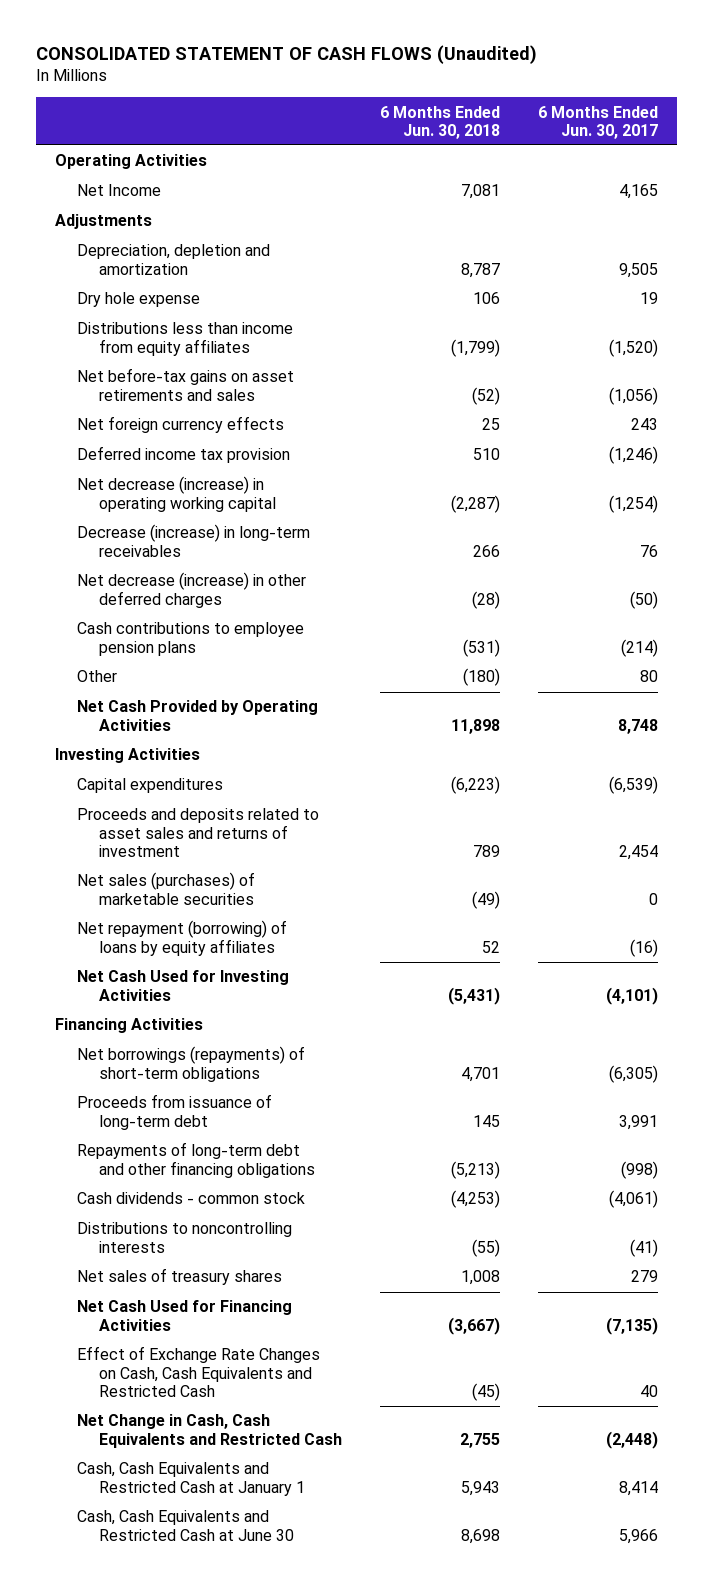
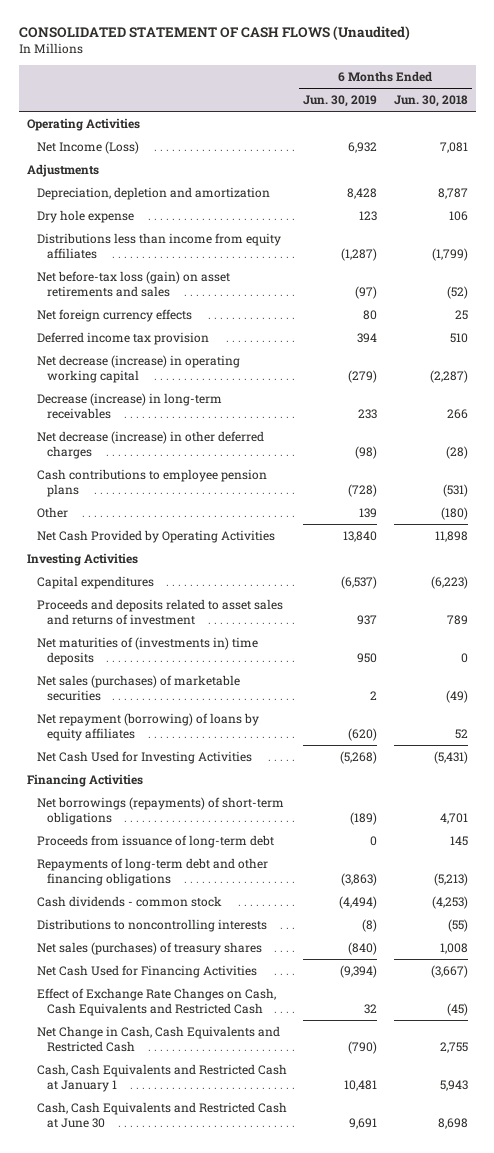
[538,105,659,139] 6 Months Ended Jun. 30, 2017 -> none
none -> [303,94,378,107] Jun. 30, 2019
[77,184,162,197] Net Income -> [36,140,139,154] Net Income (Loss)
[77,368,295,401] Net before-tax gains on asset retirements and sales -> [36,270,230,297] Net before-tax loss (gain) on asset retirements and sales
none -> [36,636,258,665] Net maturities of (investments in) time deposits
[77,1268,283,1286] Net sales of treasury shares -> [36,941,262,955] Net sales (purchases) of treasury shares

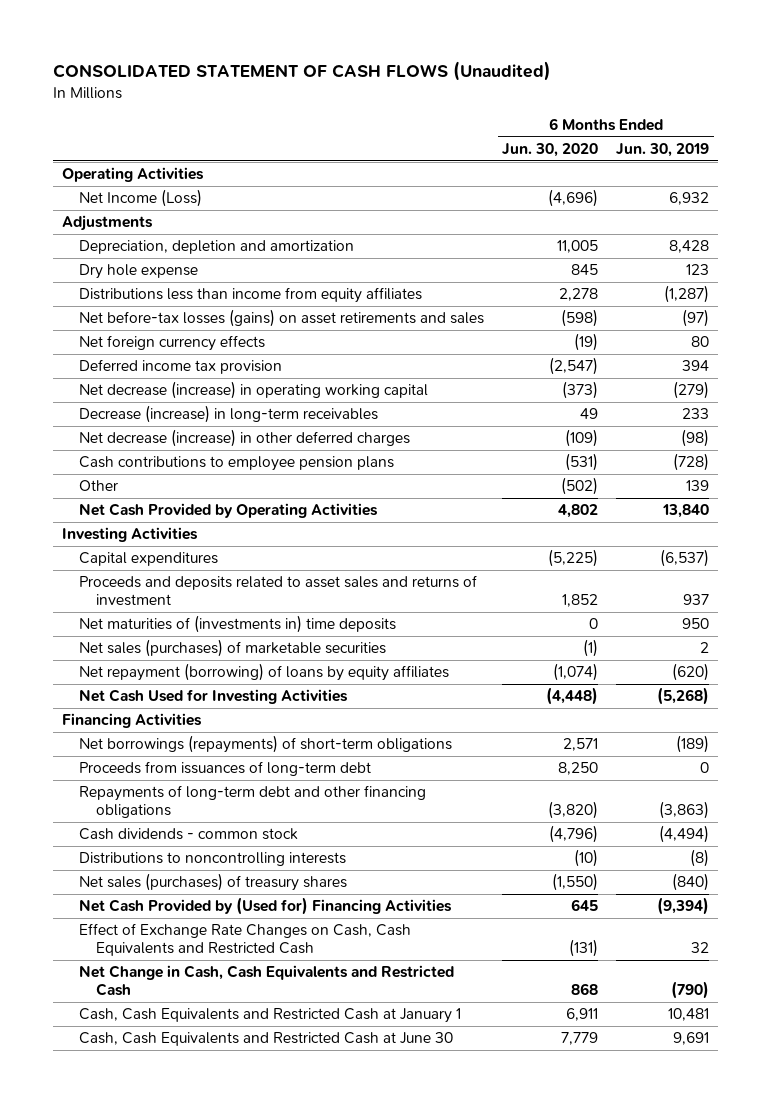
[393,94,468,107] Jun. 30, 2018 -> none
none -> [502,143,599,158] Jun. 30, 2020
[36,270,230,297] Net before-tax loss (gain) on asset retirements and sales -> [79,309,485,328] Net before-tax losses (gains) on asset retirements and sales
[36,834,274,848] Proceeds from issuance of long-term debt -> [79,761,372,777] Proceeds from issuances of long-term debt
[36,964,257,978] Net Cash Used for Financing Activities -> [79,897,453,916] Net Cash Provided by (Used for) Financing Activities

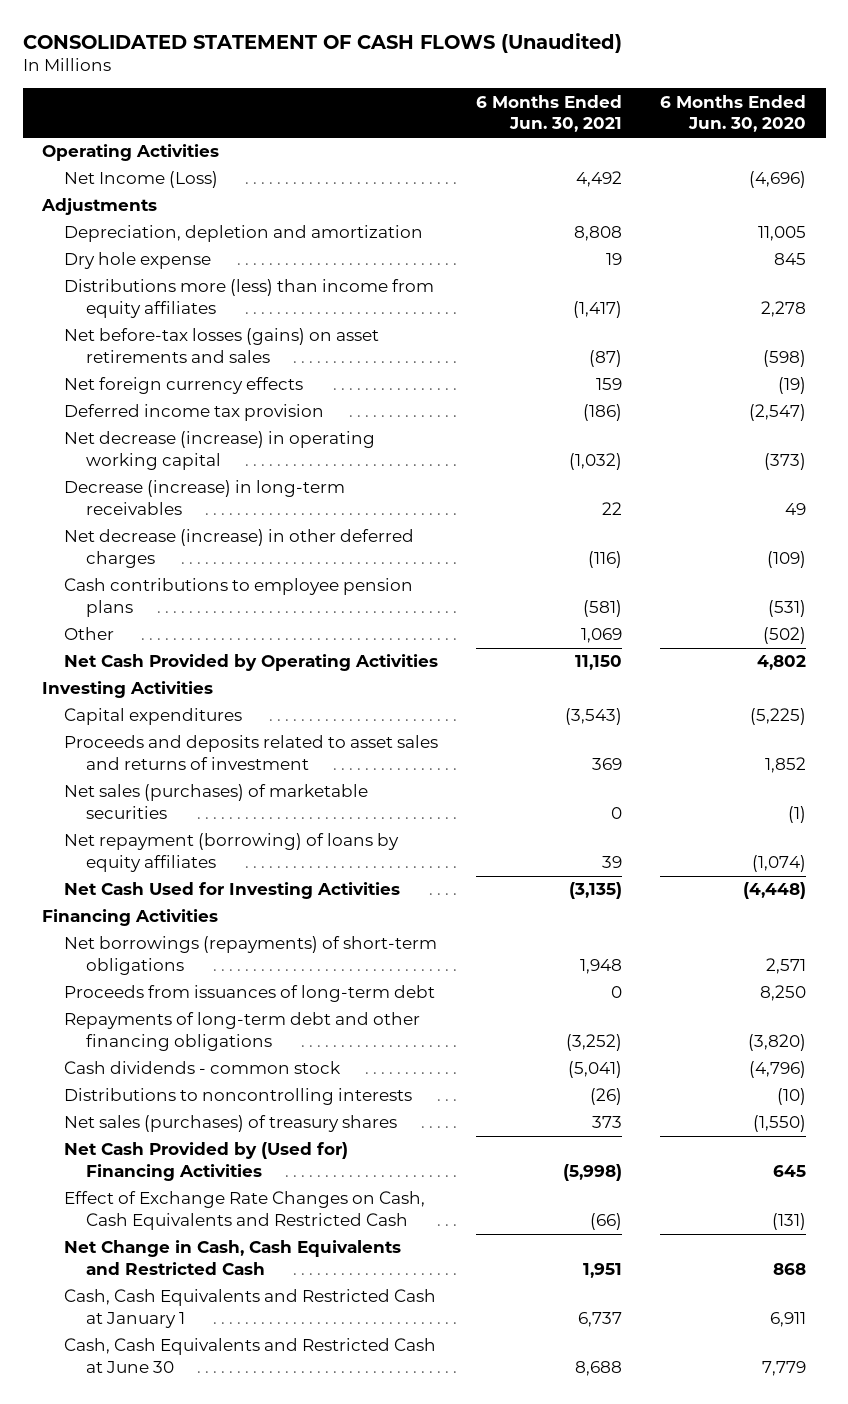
[616,143,710,158] Jun. 30, 2019 -> none
none -> [476,94,623,133] 6 Months Ended Jun. 30, 2021
[79,287,423,304] Distributions less than income from equity affiliates -> [63,279,434,319] Distributions more (less) than income from equity affiliates
[79,615,397,634] Net maturities of (investments in) time deposits -> none

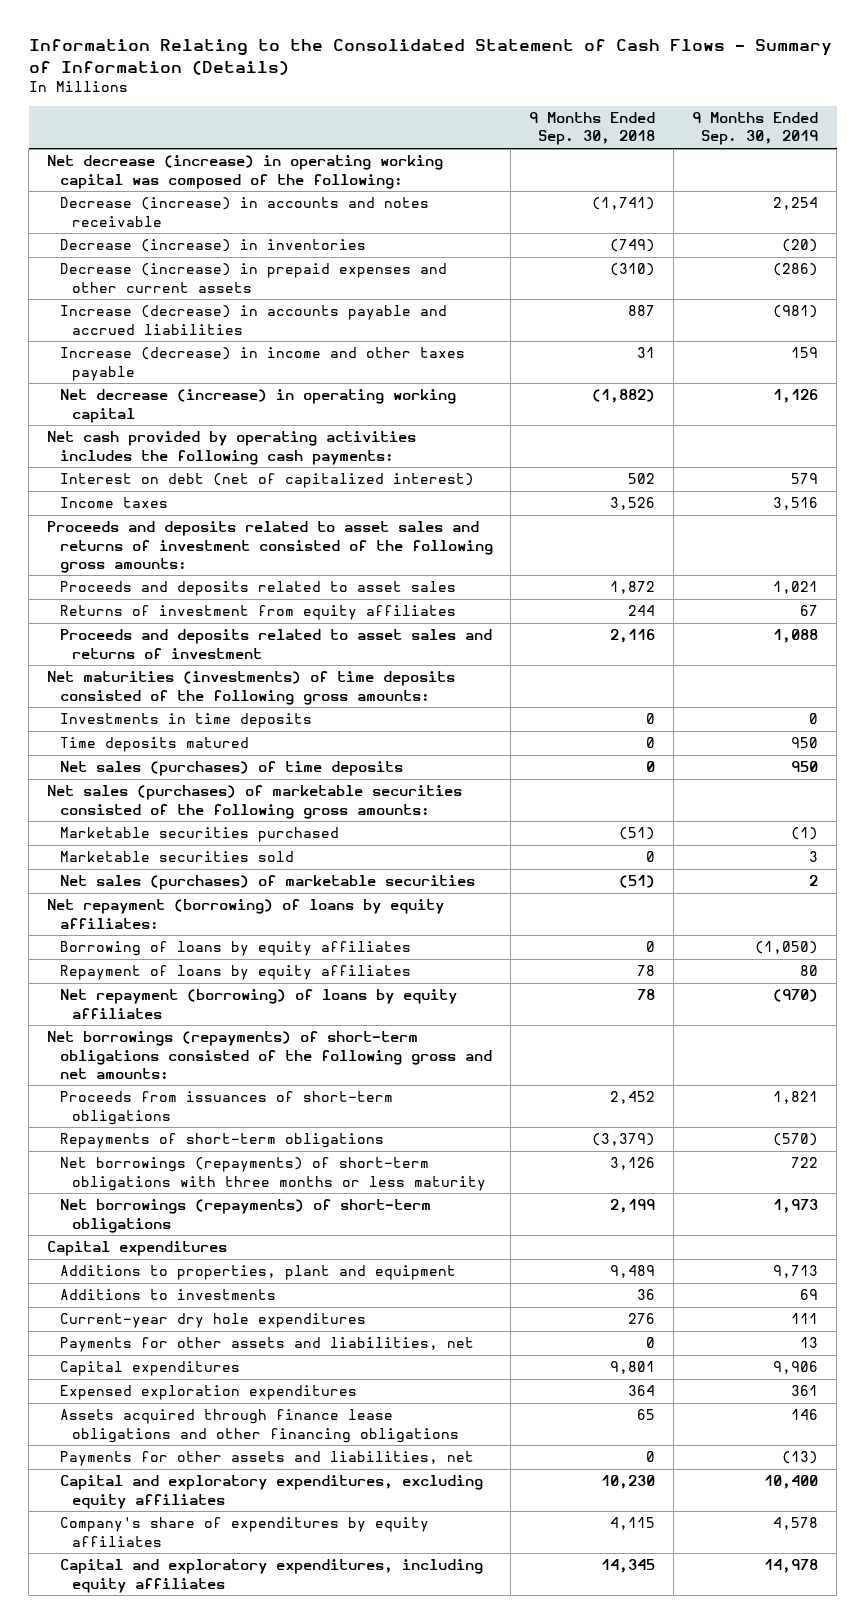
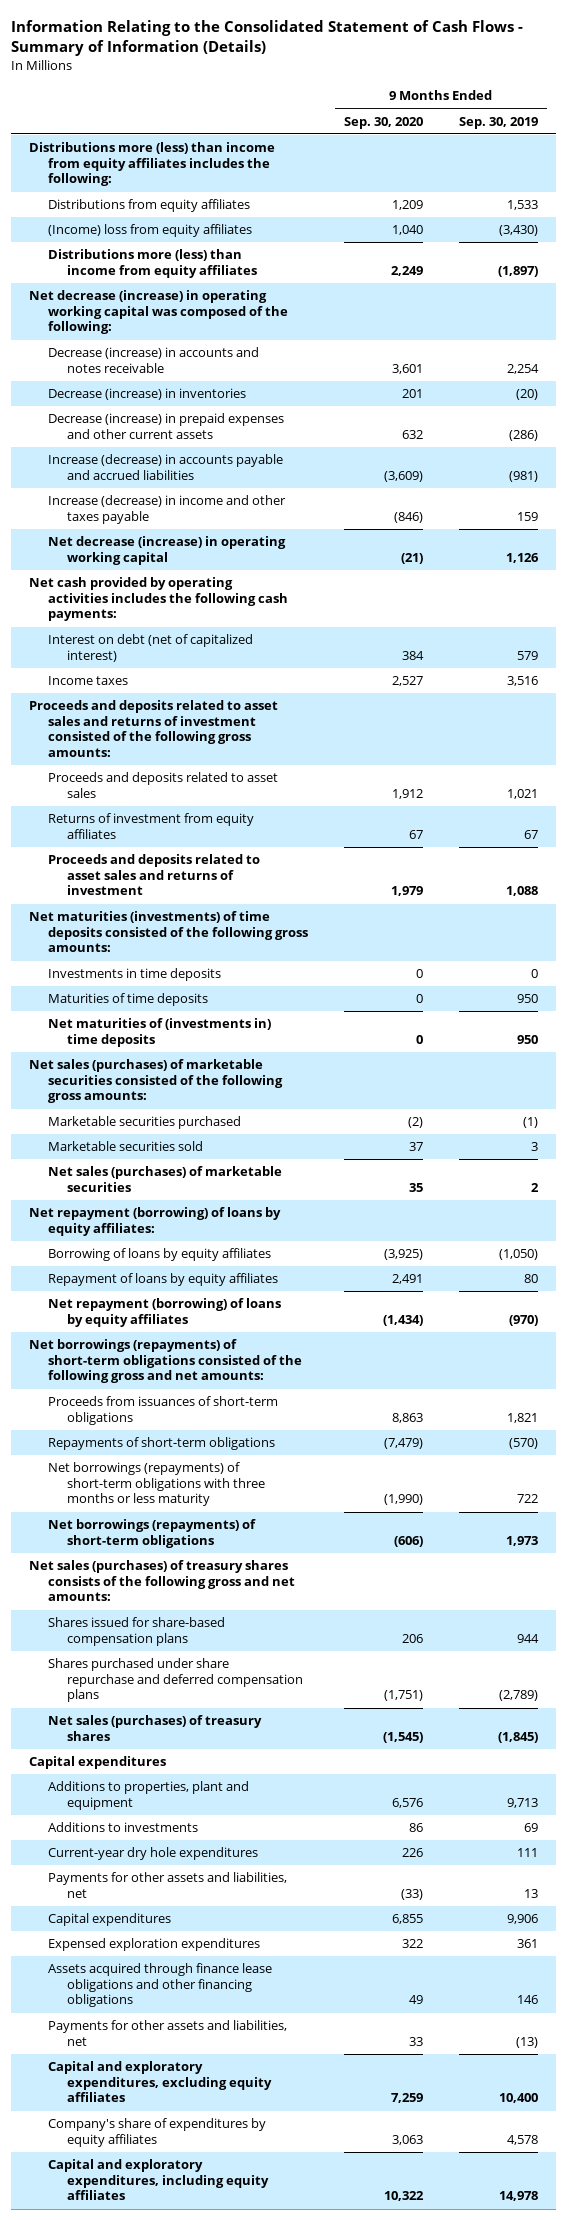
[529,112,656,146] 9 Months Ended Sep. 30, 2018 -> none
none -> [344,116,424,129] Sep. 30, 2020
none -> [29,142,276,187] Distributions more (less) than income from equity affiliates includes the following:
none -> [48,199,251,213] Distributions from equity affiliates
none -> [48,224,253,238] (Income) loss from equity affiliates
none -> [48,249,258,278] Distributions more (less) than income from equity affiliates
[59,737,249,753] Time deposits matured -> [48,993,209,1007] Maturities of time deposits
[59,761,403,777] Net sales (purchases) of time deposits -> [48,1018,272,1047] Net maturities of (investments in) time deposits
none -> [29,1560,296,1602] Net sales (purchases) of treasury shares consists of the following gross and net amounts:
none -> [48,1617,226,1646] Shares issued for share-based compensation plans
none -> [48,1658,304,1703] Shares purchased under share repurchase and deferred compensation plans
none -> [48,1715,263,1741] Net sales (purchases) of treasury shares

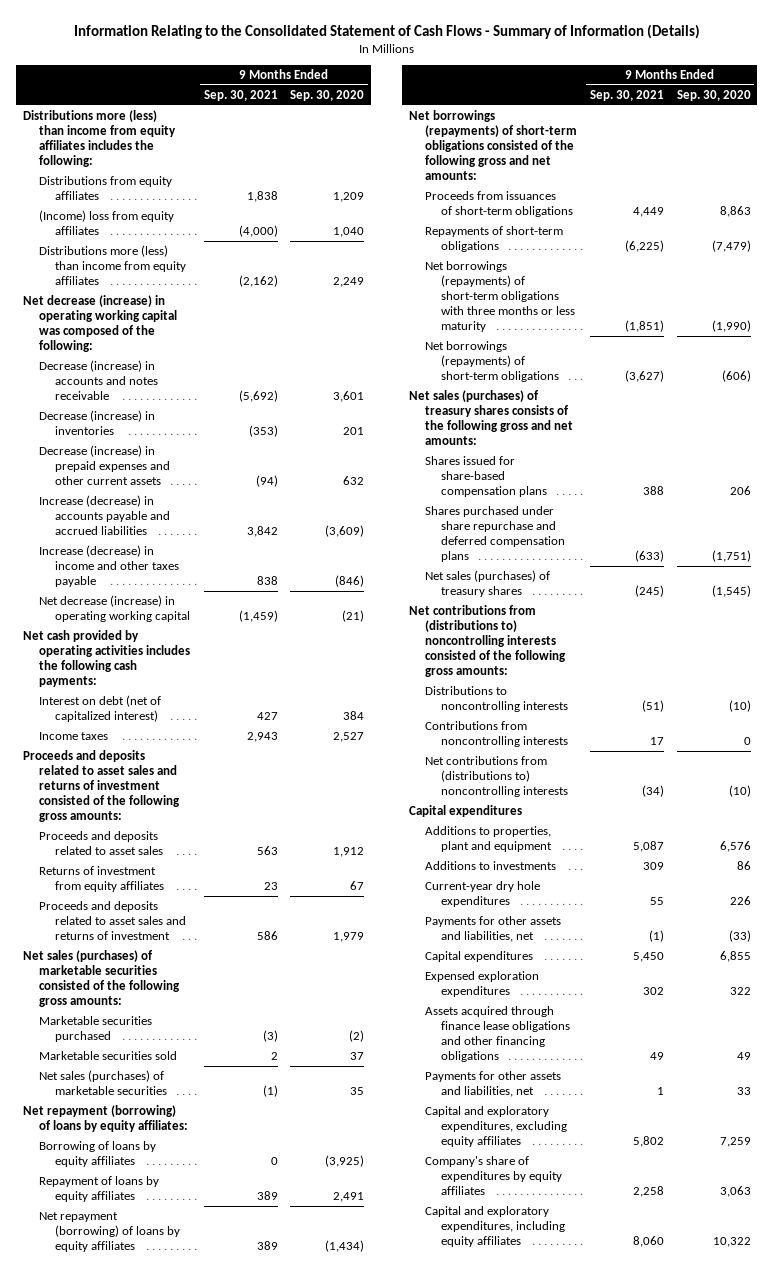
[458,116,538,129] Sep. 30, 2019 -> none
none -> [203,89,278,101] Sep. 30, 2021
[29,911,309,953] Net maturities (investments) of time deposits consisted of the following gross amounts: -> none
[48,968,222,982] Investments in time deposits -> none
[48,993,209,1007] Maturities of time deposits -> none
[48,1018,272,1047] Net maturities of (investments in) time deposits -> none
none -> [408,604,566,677] Net contributions from (distributions to) noncontrolling interests consisted of the following gross amounts:
none -> [424,685,568,712] Distributions to noncontrolling interests
none -> [424,720,568,747] Contributions from noncontrolling interests
none -> [424,755,568,797] Net contributions from (distributions to) noncontrolling interests

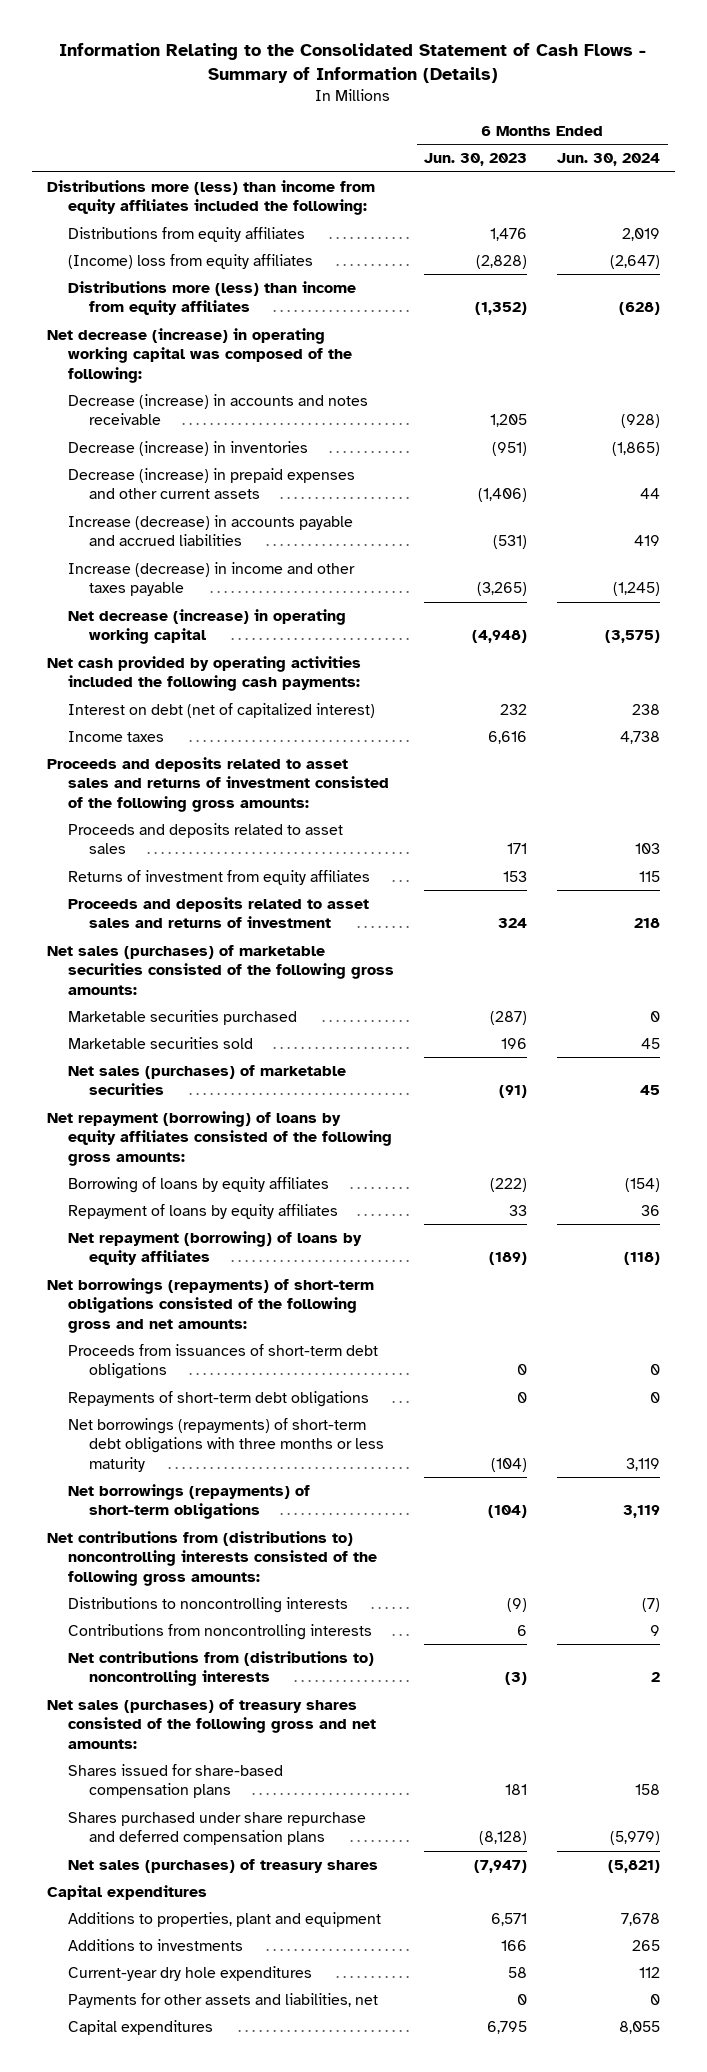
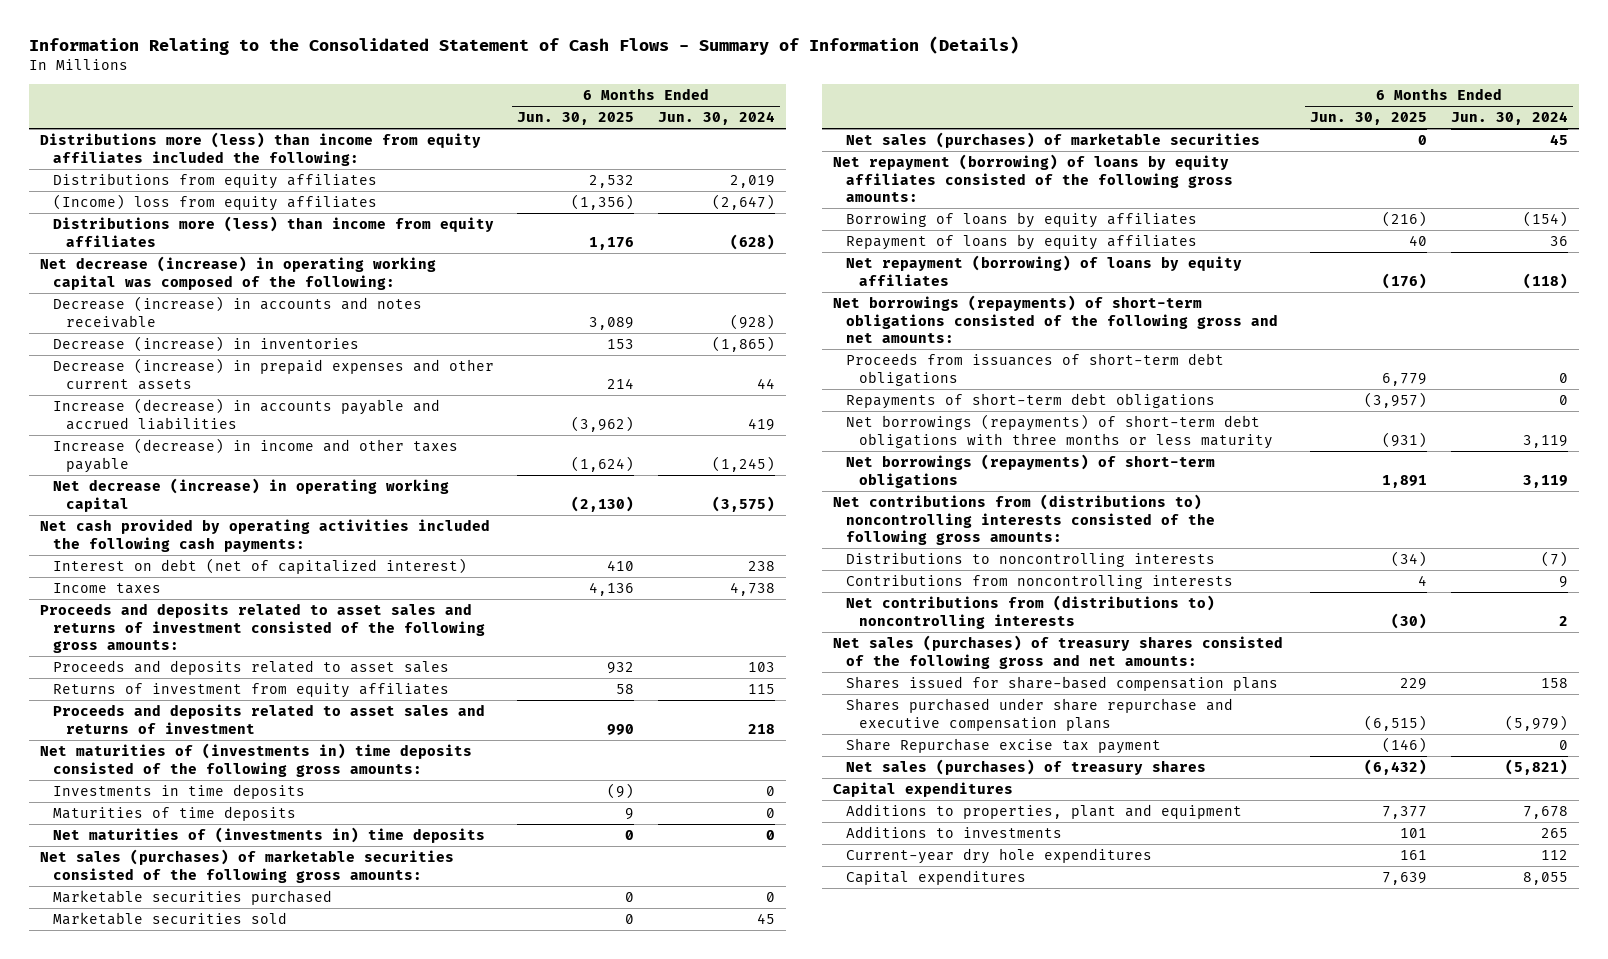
[424,153,528,167] Jun. 30, 2023 -> none
none -> [517,112,635,126] Jun. 30, 2025
none -> [40,742,473,777] Net maturities of (investments in) time deposits consisted of the following gross amounts:
none -> [53,783,306,799] Investments in time deposits
none -> [53,805,297,821] Maturities of time deposits
none -> [53,826,486,843] Net maturities of (investments in) time deposits
[67,1812,366,1846] Shares purchased under share repurchase and deferred compensation plans -> [846,697,1234,731] Shares purchased under share repurchase and executive compensation plans
none -> [846,737,1162,754] Share Repurchase excise tax payment
[67,1993,378,2009] Payments for other assets and liabilities, net -> none

